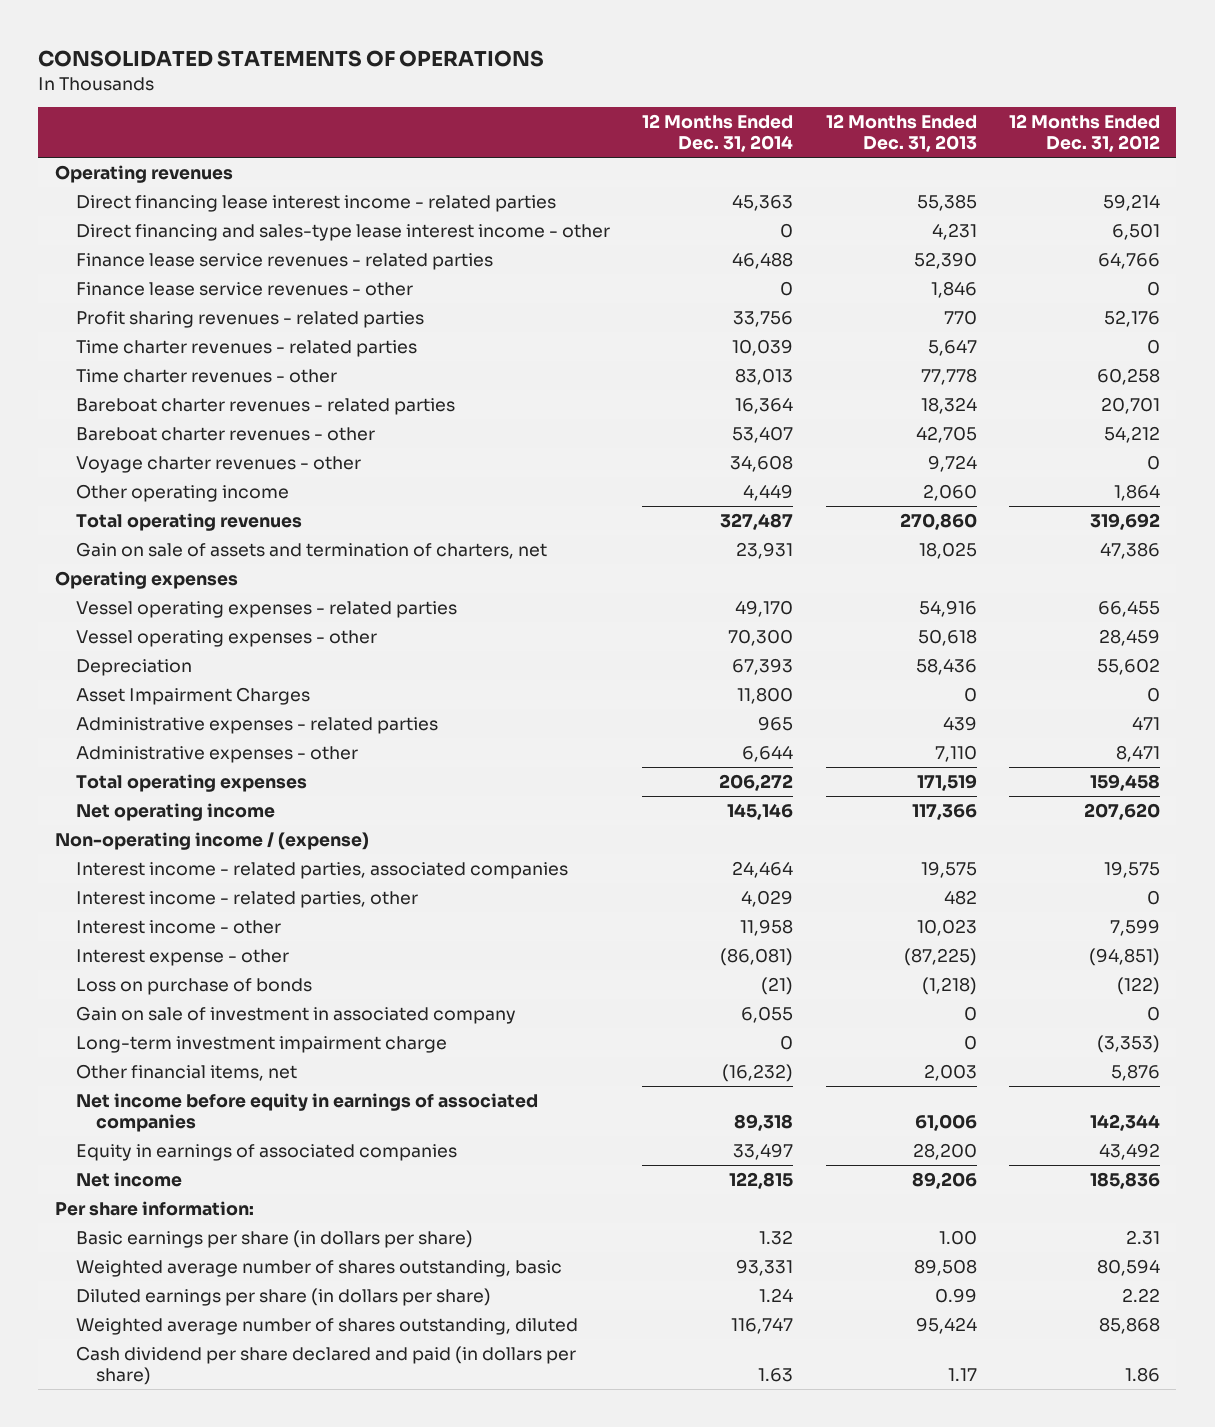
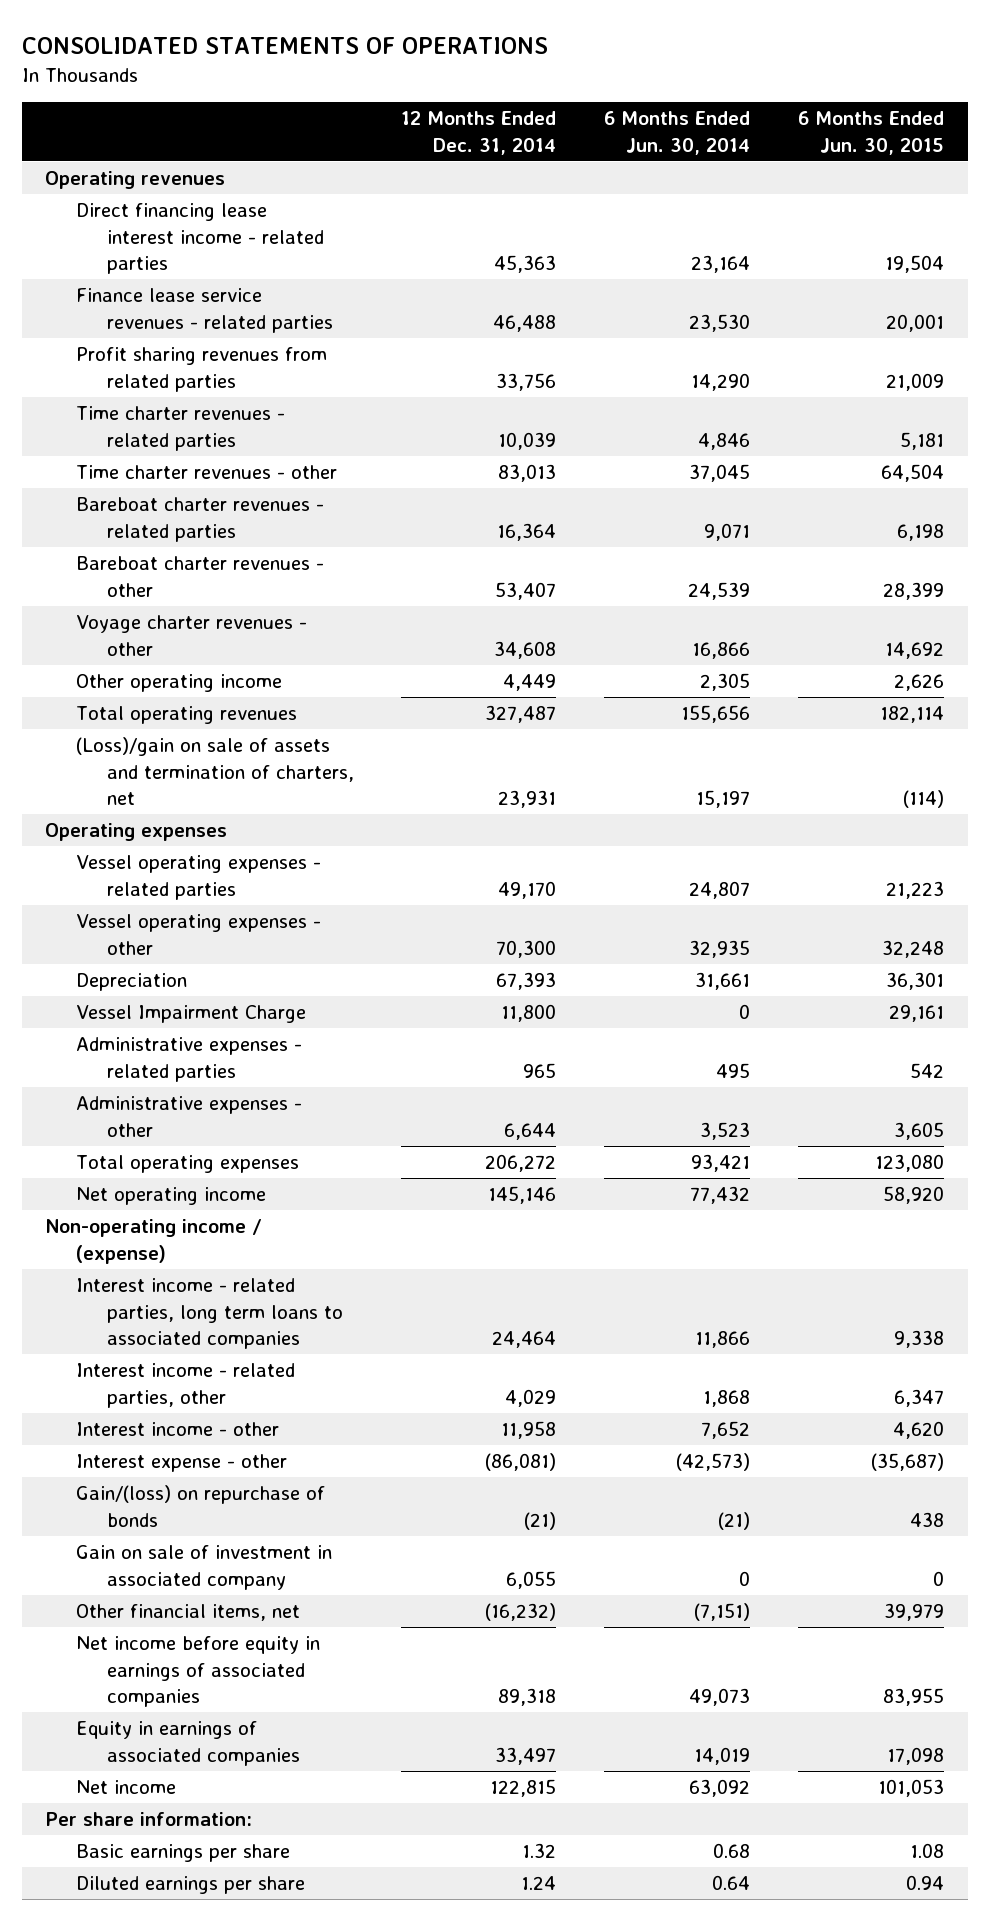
[825,114,977,152] 12 Months Ended Dec. 31, 2013 -> none
[1009,114,1161,152] 12 Months Ended Dec. 31, 2012 -> none
none -> [604,111,751,155] 6 Months Ended Jun. 30, 2014
none -> [798,111,945,155] 6 Months Ended Jun. 30, 2015
[75,224,610,242] Direct financing and sales-type lease interest income - other -> none
[75,282,413,297] Finance lease service revenues - other -> none
[75,311,424,329] Profit sharing revenues - related parties -> [76,347,328,392] Profit sharing revenues from related parties
[75,542,547,560] Gain on sale of assets and termination of charters, net -> [76,737,354,806] (Loss)/gain on sale of assets and termination of charters, net
[75,687,310,706] Asset Impairment Charges -> [76,1005,307,1024] Vessel Impairment Charge
[75,862,568,880] Interest income - related parties, associated companies -> [76,1278,343,1350] Interest income - related parties, long term loans to associated companies
[75,978,312,996] Loss on purchase of bonds -> [76,1485,326,1527] Gain/(loss) on repurchase of bonds
[75,1036,447,1054] Long-term investment impairment charge -> none
[75,1260,562,1278] Weighted average number of shares outstanding, basic -> none
[75,1318,578,1336] Weighted average number of shares outstanding, diluted -> none
[75,1346,576,1385] Cash dividend per share declared and paid (in dollars per share) -> none
[75,1230,473,1249] Basic earnings per share (in dollars per share) -> [76,1844,291,1863] Basic earnings per share
[75,1288,491,1307] Diluted earnings per share (in dollars per share) -> [76,1876,306,1895] Diluted earnings per share

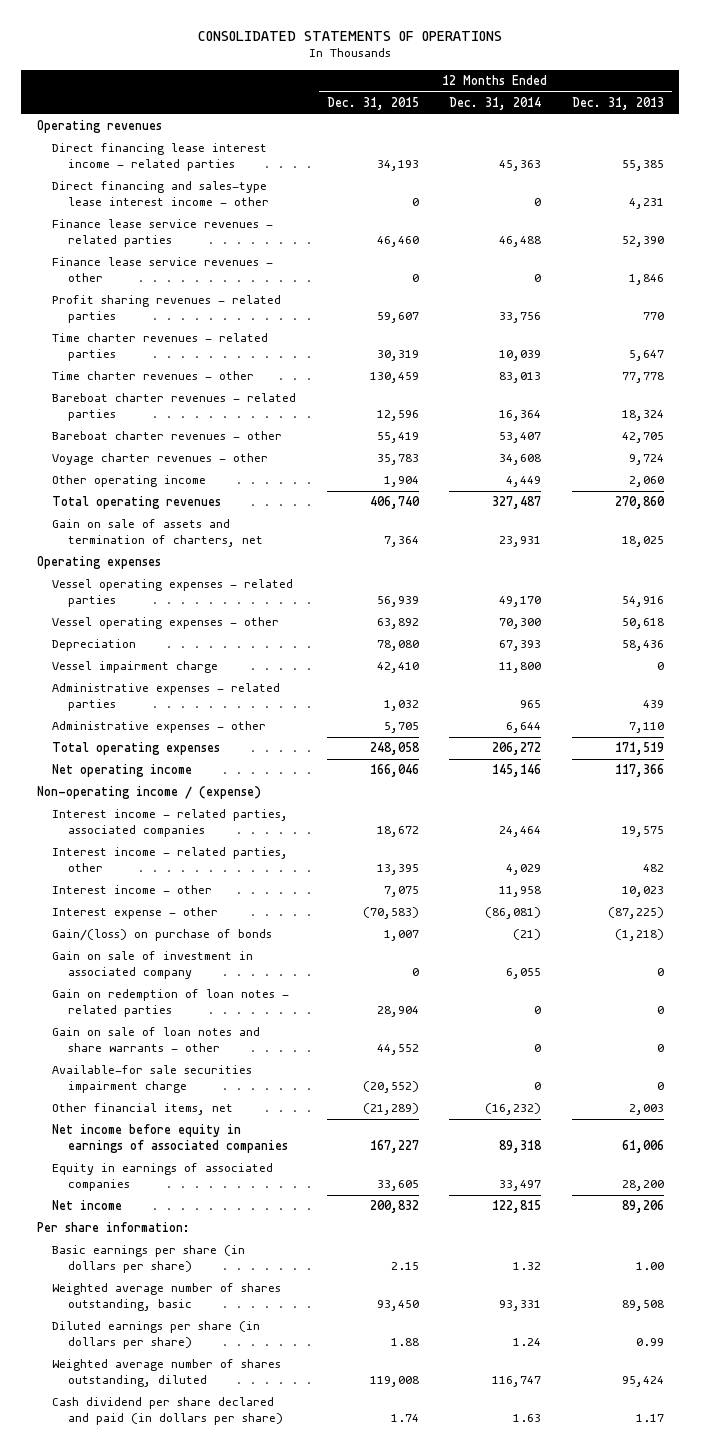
[604,111,751,155] 6 Months Ended Jun. 30, 2014 -> none
[798,111,945,155] 6 Months Ended Jun. 30, 2015 -> none
none -> [326,97,419,111] Dec. 31, 2015
none -> [571,97,664,111] Dec. 31, 2013
none -> [52,181,269,207] Direct financing and sales-type lease interest income - other
none -> [52,257,274,283] Finance lease service revenues - other
[76,347,328,392] Profit sharing revenues from related parties -> [52,295,282,324] Profit sharing revenues - related parties
[76,737,354,806] (Loss)/gain on sale of assets and termination of charters, net -> [52,519,263,548] Gain on sale of assets and termination of charters, net
[76,1005,307,1024] Vessel Impairment Charge -> [52,661,219,674] Vessel impairment charge
[76,1278,343,1350] Interest income - related parties, long term loans to associated companies -> [52,809,289,838] Interest income - related parties, associated companies
[76,1485,326,1527] Gain/(loss) on repurchase of bonds -> [52,929,273,942] Gain/(loss) on purchase of bonds
none -> [52,989,290,1018] Gain on redemption of loan notes - related parties
none -> [52,1027,261,1053] Gain on sale of loan notes and share warrants - other
none -> [52,1065,253,1094] Available-for sale securities impairment charge
[76,1844,291,1863] Basic earnings per share -> [52,1245,246,1274] Basic earnings per share (in dollars per share)
none -> [52,1283,282,1312] Weighted average number of shares outstanding, basic
[76,1876,306,1895] Diluted earnings per share -> [52,1321,261,1350] Diluted earnings per share (in dollars per share)
none -> [52,1359,282,1388] Weighted average number of shares outstanding, diluted
none -> [52,1397,283,1426] Cash dividend per share declared and paid (in dollars per share)

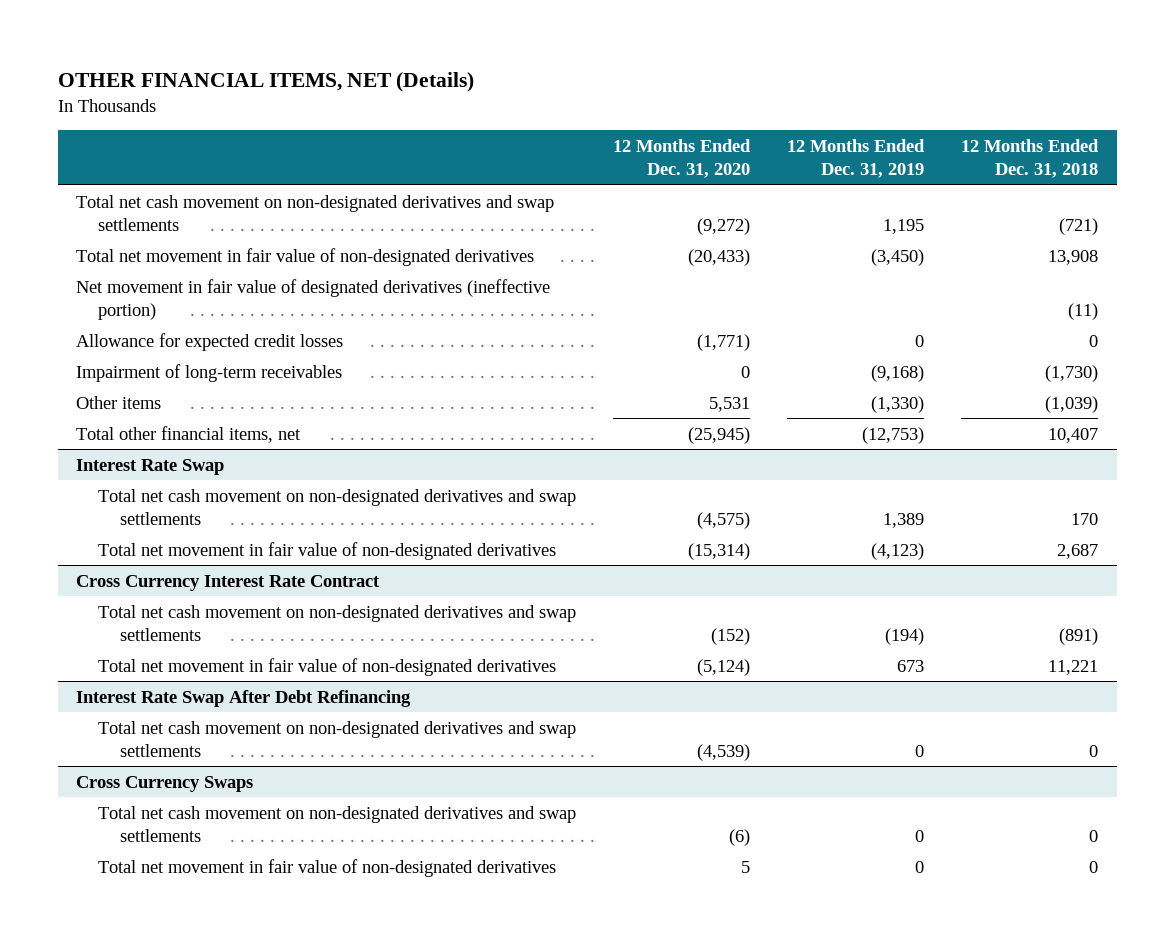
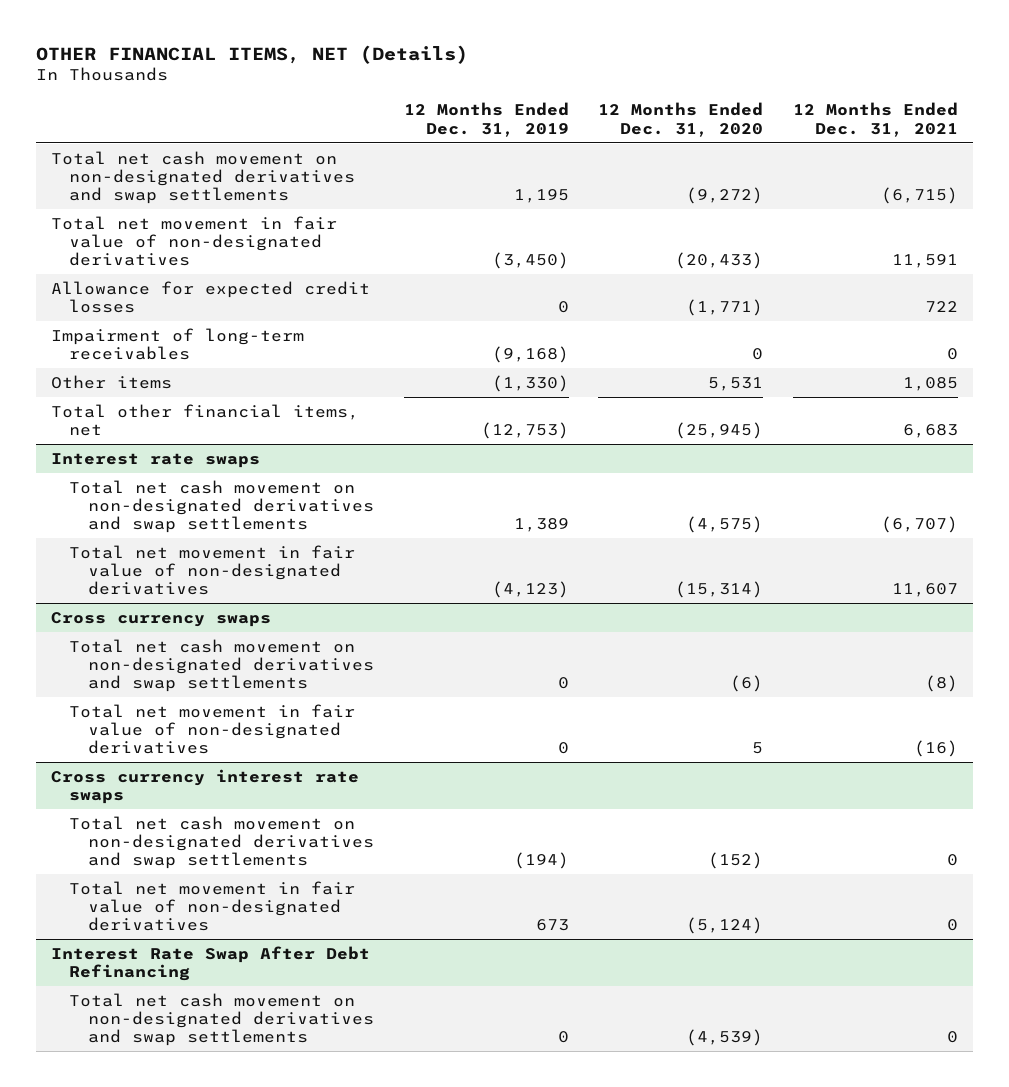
[961,139,1100,179] 12 Months Ended Dec. 31, 2018 -> none
none -> [793,102,959,137] 12 Months Ended Dec. 31, 2021
[76,278,551,320] Net movement in fair value of designated derivatives (ineffective portion) -> none
[76,458,225,475] Interest Rate Swap -> [50,452,260,468] Interest rate swaps
none -> [50,611,271,627] Cross currency swaps
none -> [69,638,374,692] Total net cash movement on non-designated derivatives and swap settlements
none -> [69,703,356,754] Total net movement in fair value of non-designated derivatives
[76,574,381,591] Cross Currency Interest Rate Contract -> [50,768,359,804] Cross currency interest rate swaps
[76,775,254,792] Cross Currency Swaps -> none
[98,805,577,842] Total net cash movement on non-designated derivatives and swap settlements -> none
[98,858,557,877] Total net movement in fair value of non-designated derivatives -> none

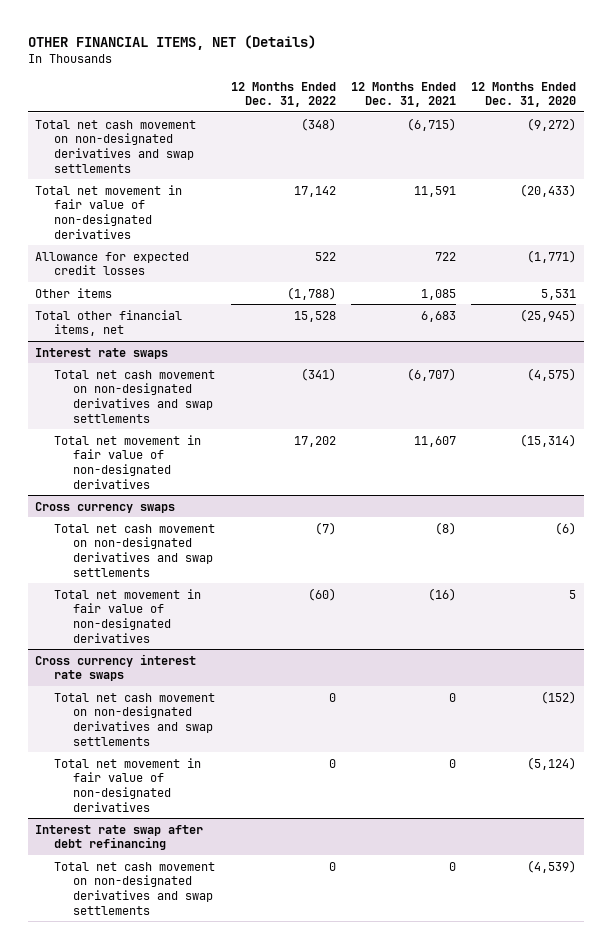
[403,102,569,137] 12 Months Ended Dec. 31, 2019 -> none
none -> [230,81,336,108] 12 Months Ended Dec. 31, 2022
[50,327,304,360] Impairment of long-term receivables -> none
[50,945,370,981] Interest Rate Swap After Debt Refinancing -> [35,824,204,851] Interest rate swap after debt refinancing

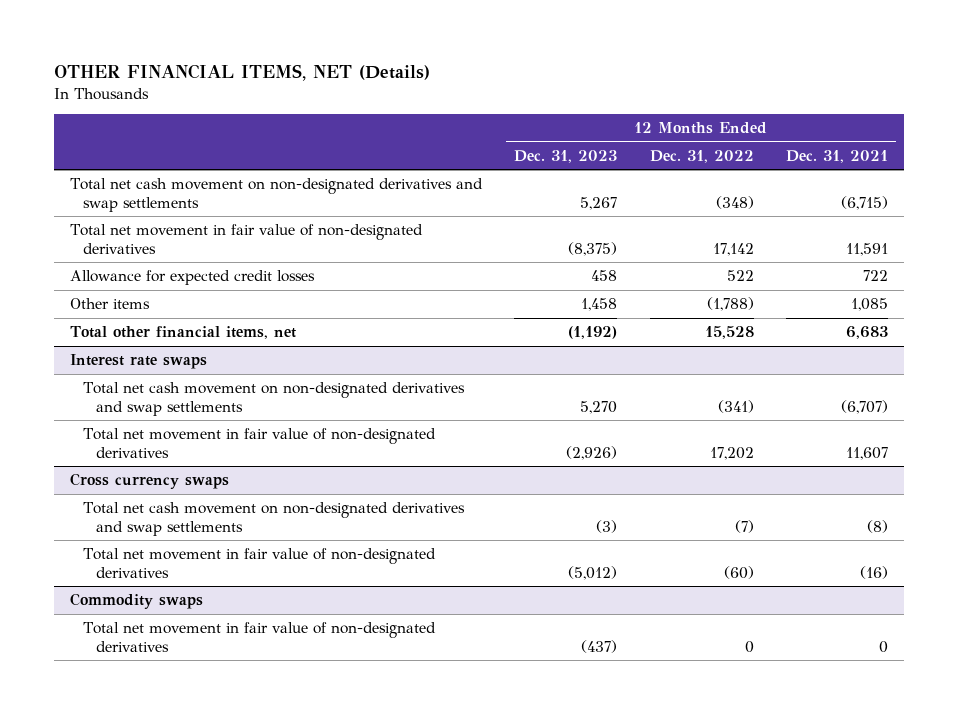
[471,81,577,108] 12 Months Ended Dec. 31, 2020 -> none
none -> [514,150,618,164] Dec. 31, 2023
[35,653,197,682] Cross currency interest rate swaps -> none
[54,692,216,746] Total net cash movement on non-designated derivatives and swap settlements -> none
none -> [69,593,203,610] Commodity swaps
[35,824,204,851] Interest rate swap after debt refinancing -> none
[54,861,216,915] Total net cash movement on non-designated derivatives and swap settlements -> none

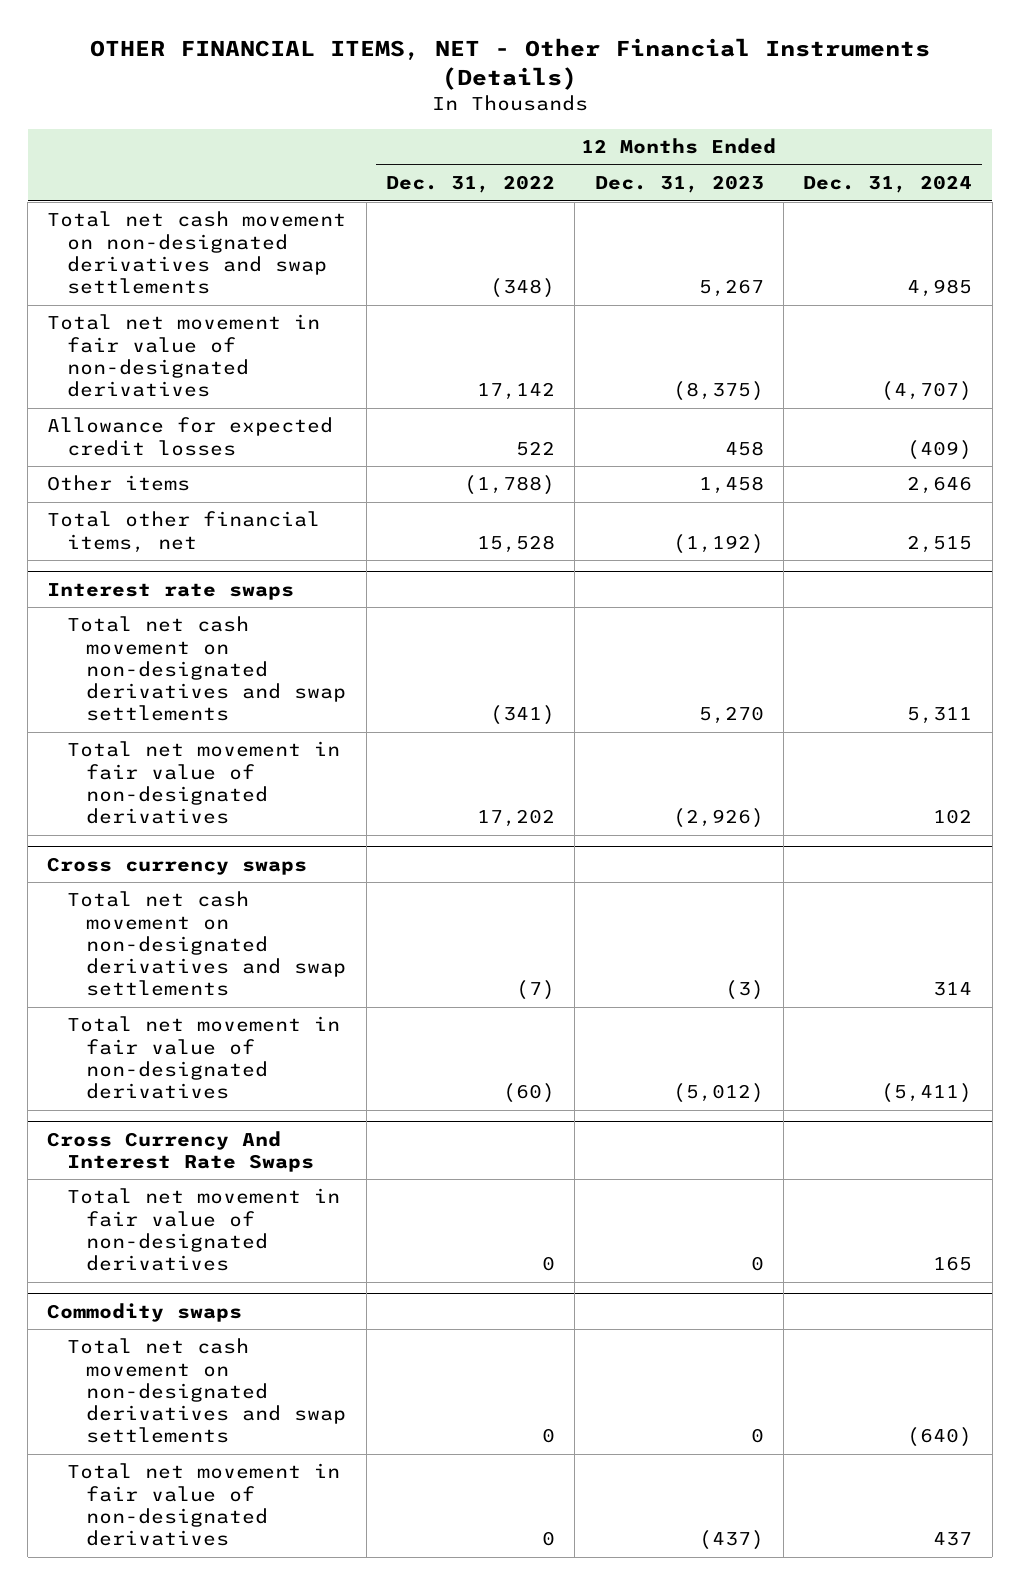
[53,63,430,81] OTHER FINANCIAL ITEMS, NET (Details) -> [89,38,930,91] OTHER FINANCIAL ITEMS, NET - Other Financial Instruments (Details)
[785,150,888,164] Dec. 31, 2021 -> none
none -> [803,175,973,194] Dec. 31, 2024
none -> [47,1130,314,1172] Cross Currency And Interest Rate Swaps
none -> [66,1188,340,1272] Total net movement in fair value of non-designated derivatives
none -> [66,1338,346,1444] Total net cash movement on non-designated derivatives and swap settlements

